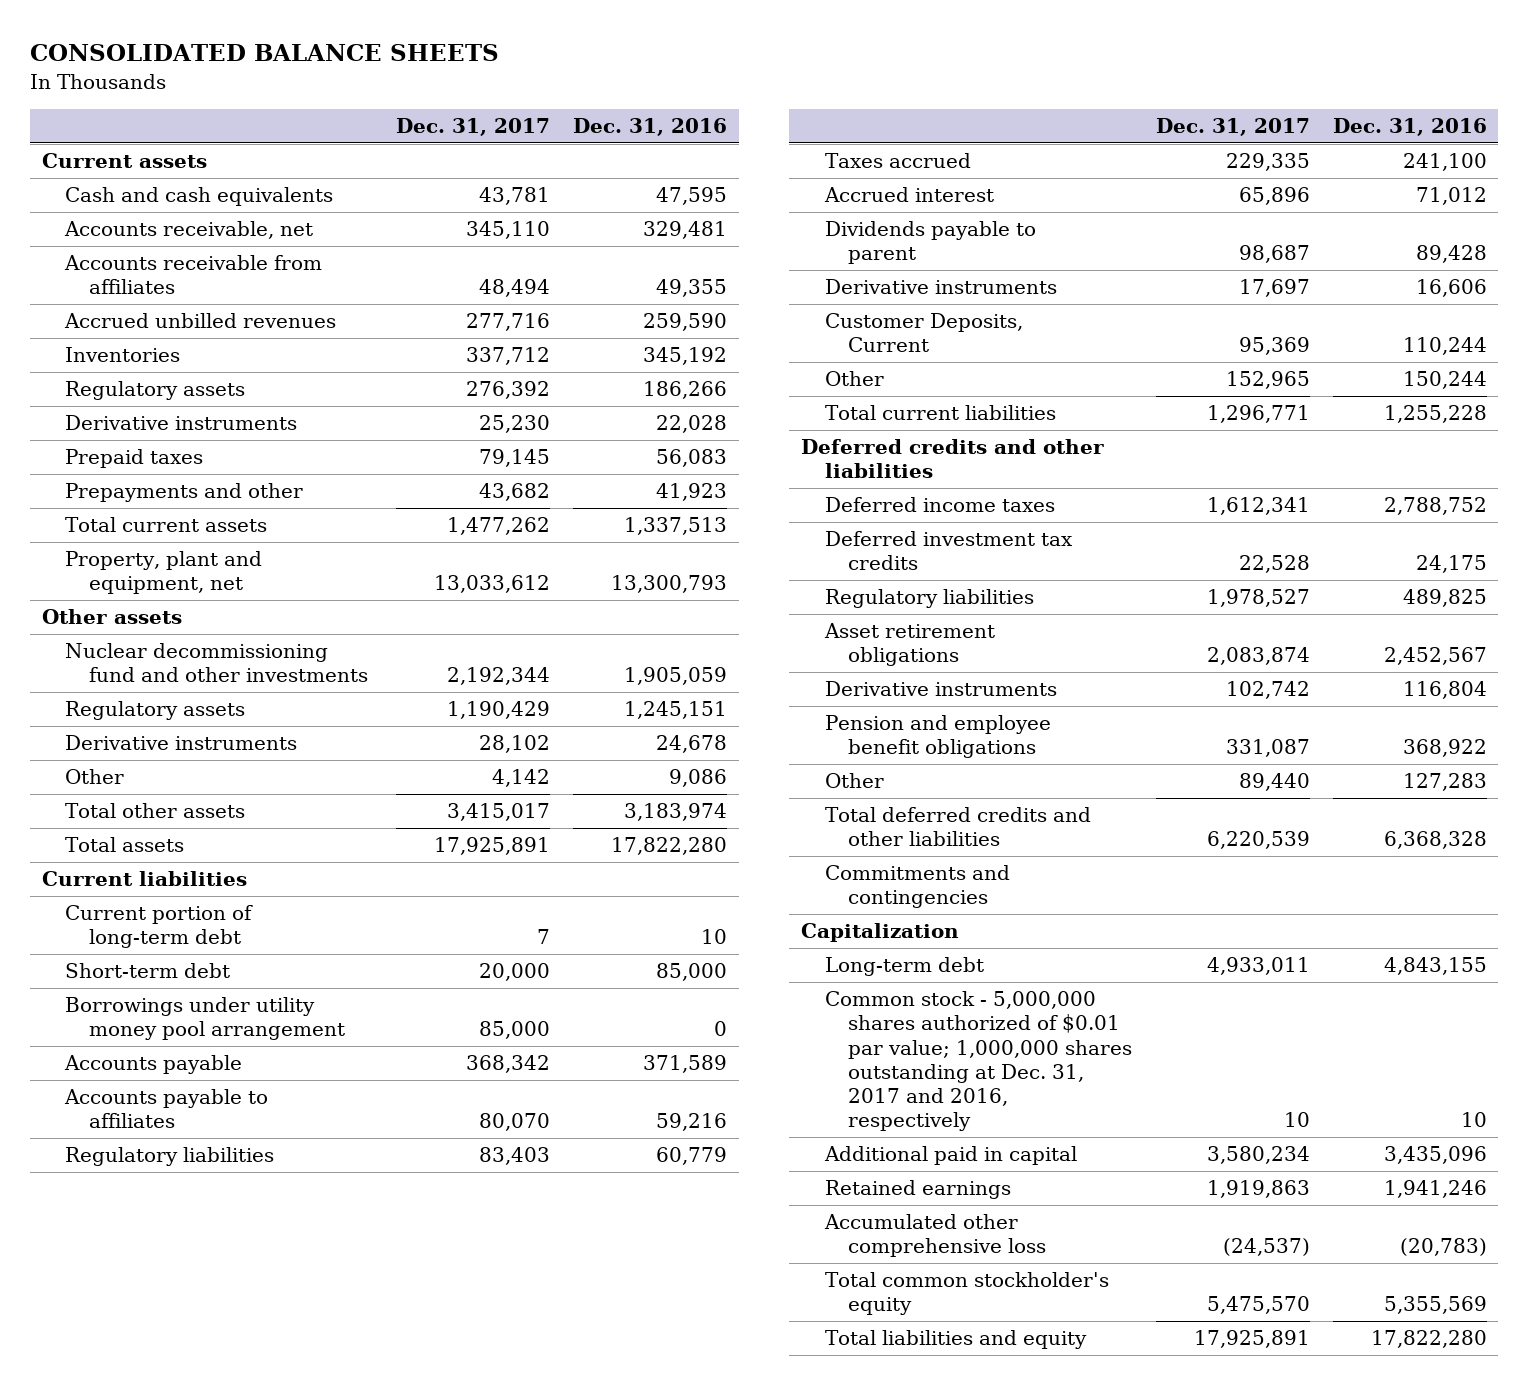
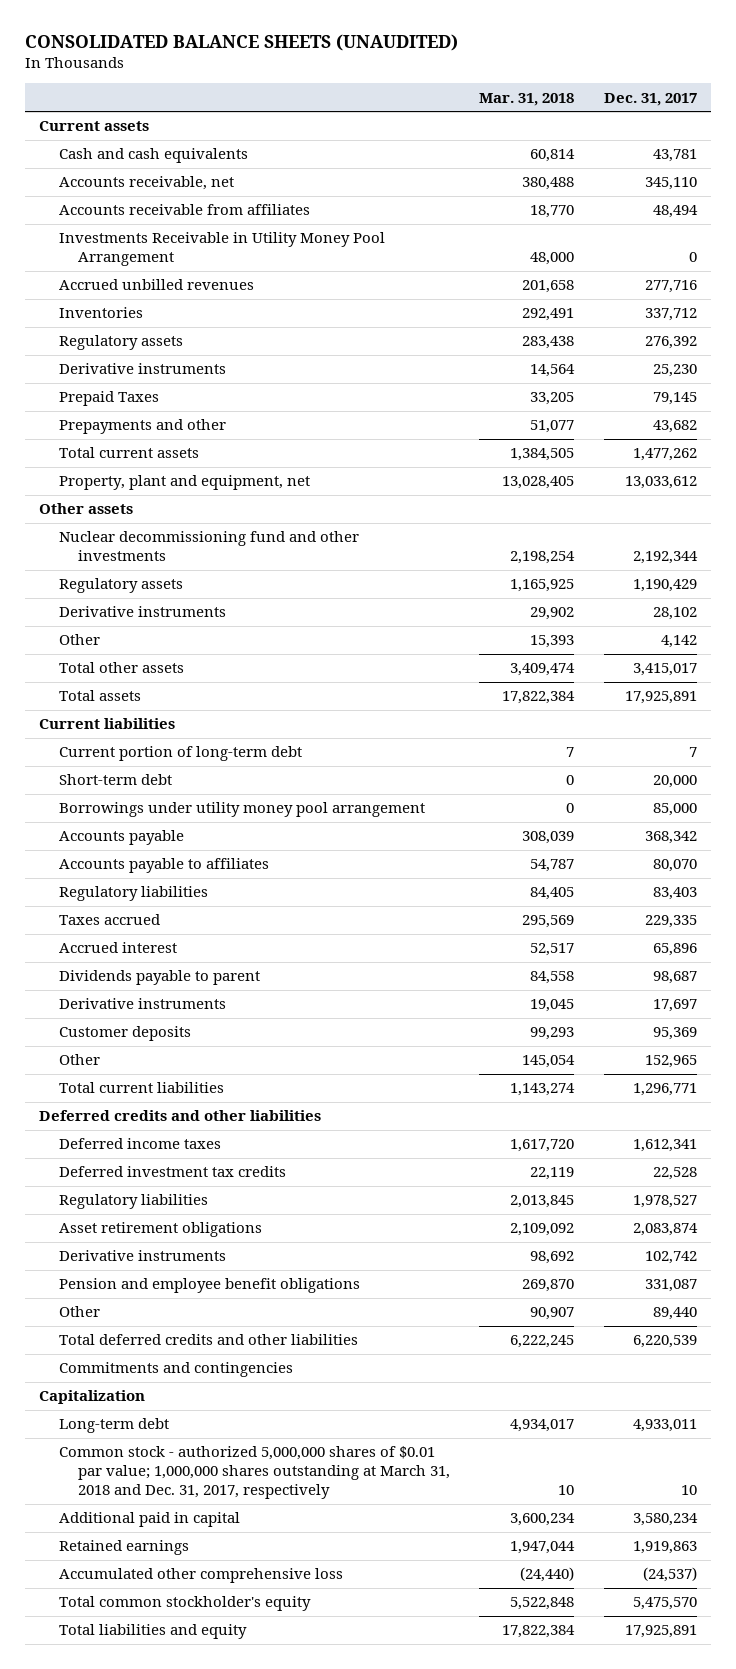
[30,44,500,62] CONSOLIDATED BALANCE SHEETS -> [24,34,458,52] CONSOLIDATED BALANCE SHEETS (UNAUDITED)
[573,118,728,137] Dec. 31, 2016 -> none
none -> [479,92,575,106] Mar. 31, 2018
none -> [58,232,385,267] Investments Receivable in Utility Money Pool Arrangement
[65,449,204,469] Prepaid taxes -> [58,391,159,407] Prepaid Taxes
[824,313,1023,353] Customer Deposits, Current -> [58,1026,191,1042] Customer deposits
[824,991,1133,1132] Common stock - 5,000,000 shares authorized of $0.01 par value; 1,000,000 shares outstanding at Dec. 31, 2017 and 2016, respectively -> [58,1446,450,1500] Common stock - authorized 5,000,000 shares of $0.01 par value; 1,000,000 shares outstanding at March 31, 2018 and Dec. 31, 2017, respectively

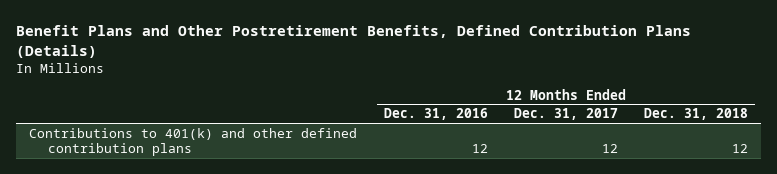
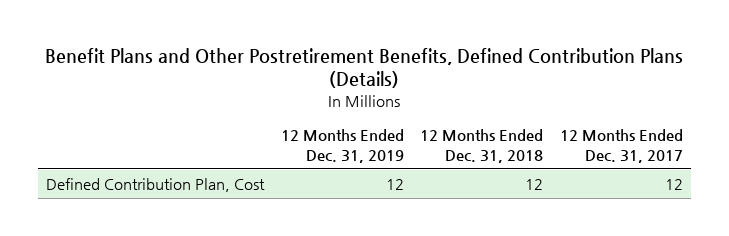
[383,108,488,121] Dec. 31, 2016 -> none
none -> [280,129,404,164] 12 Months Ended Dec. 31, 2019
[29,127,358,156] Contributions to 401(k) and other defined contribution plans -> [46,178,266,193] Defined Contribution Plan, Cost

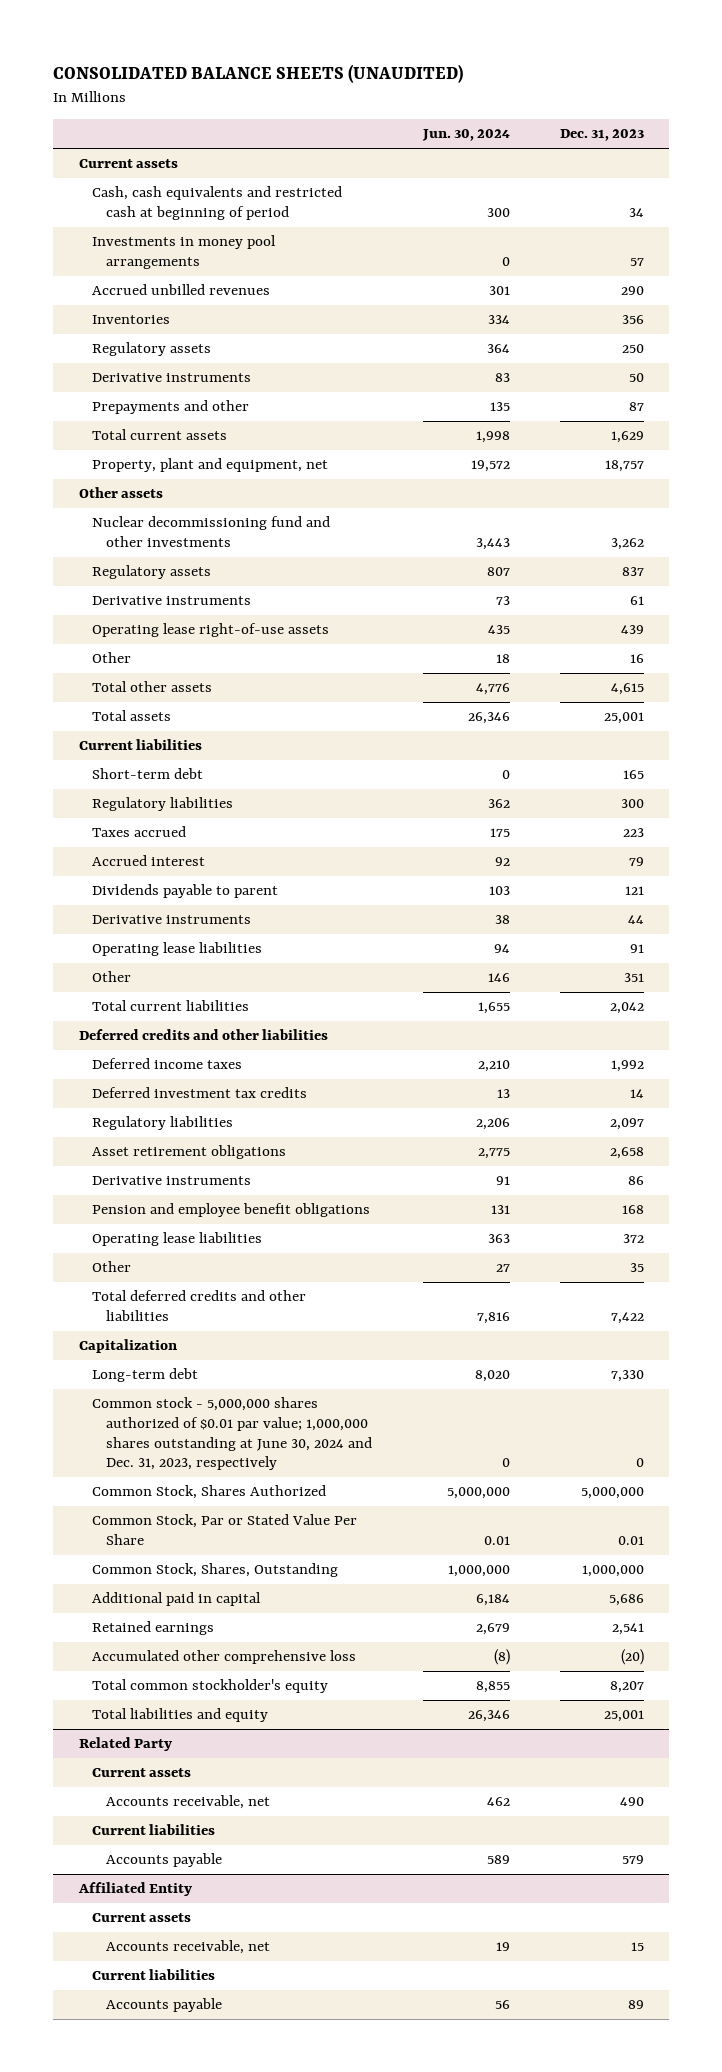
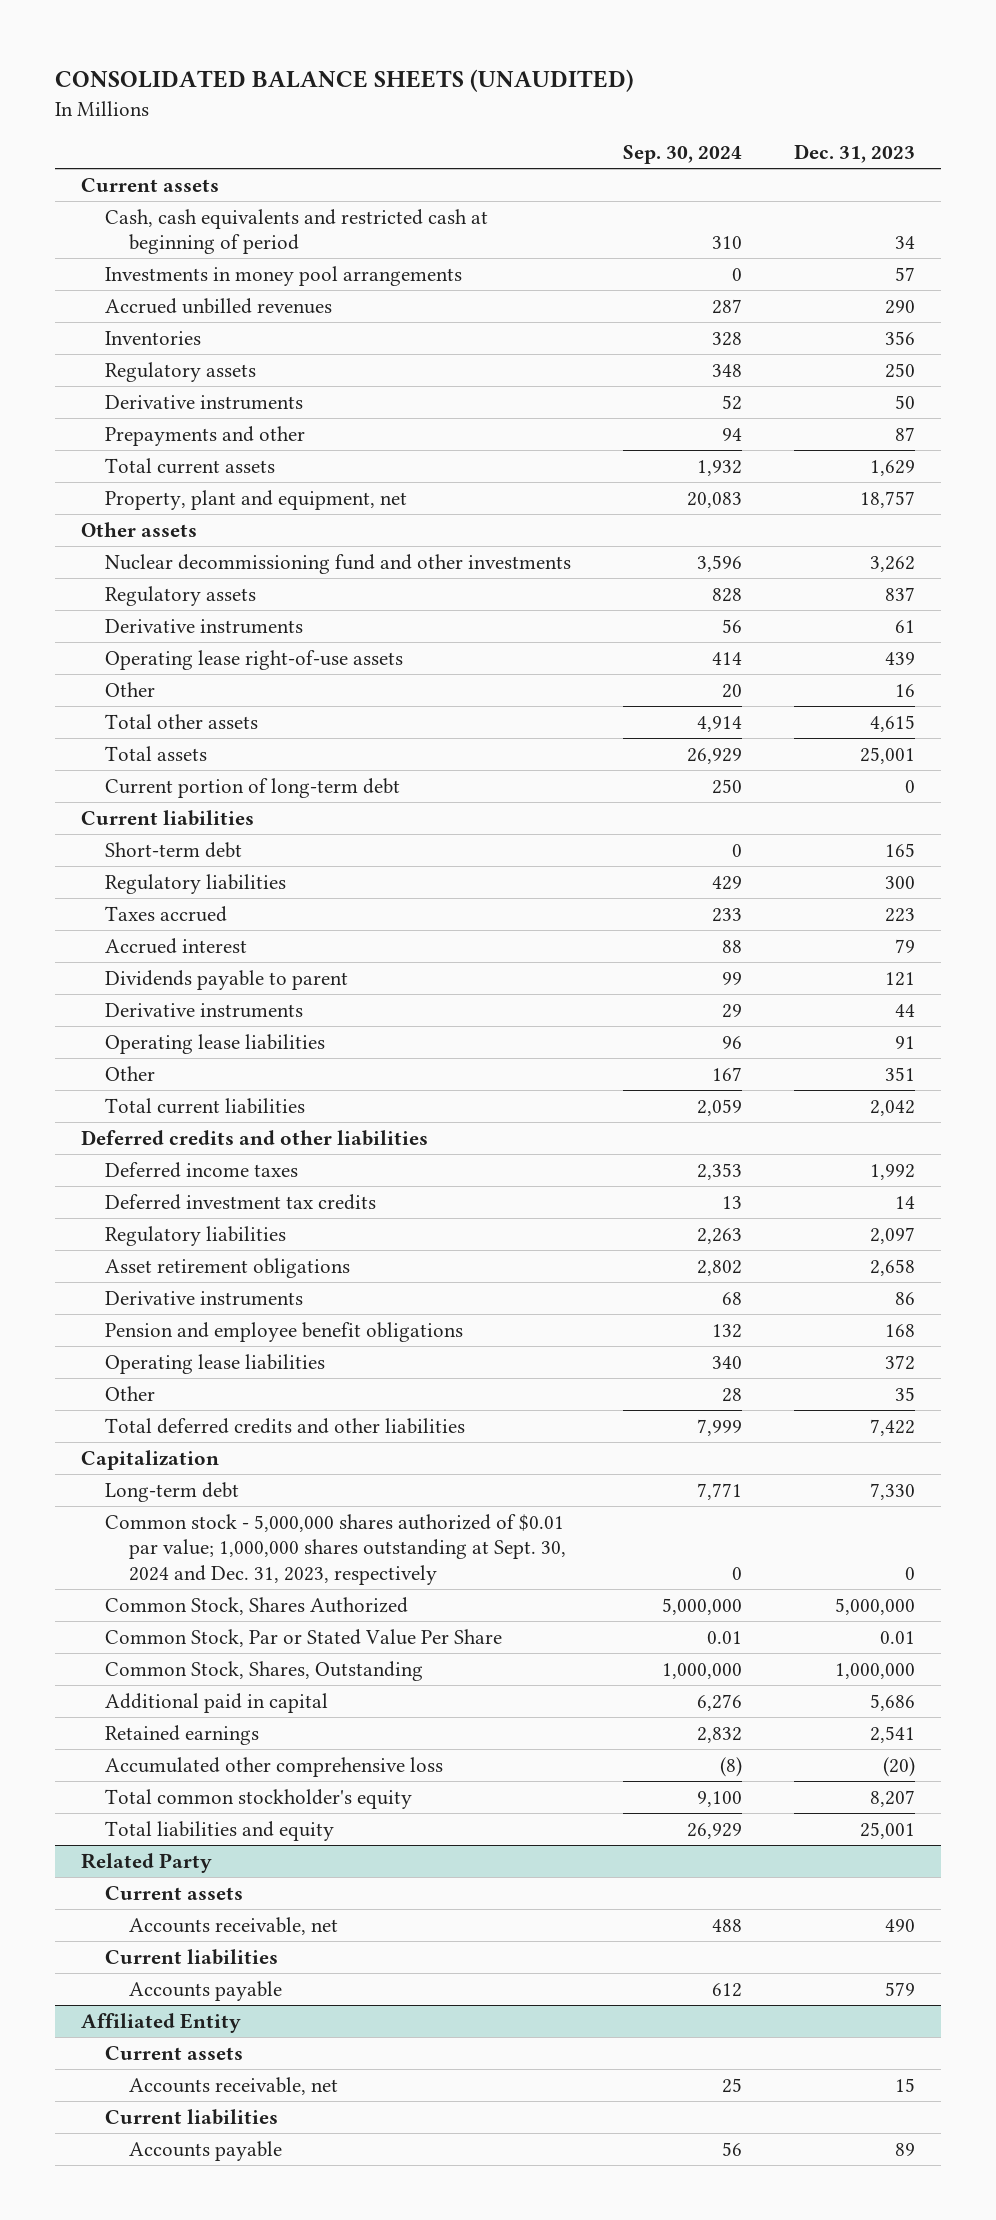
[421,129,510,142] Jun. 30, 2024 -> none
none -> [623,145,743,165] Sep. 30, 2024
none -> [105,777,401,798] Current portion of long-term debt
[92,1397,373,1471] Common stock - 5,000,000 shares authorized of $0.01 par value; 1,000,000 shares outstanding at June 30, 2024 and Dec. 31, 2023, respectively -> [105,1513,567,1585] Common stock - 5,000,000 shares authorized of $0.01 par value; 1,000,000 shares outstanding at Sept. 30, 2024 and Dec. 31, 2023, respectively

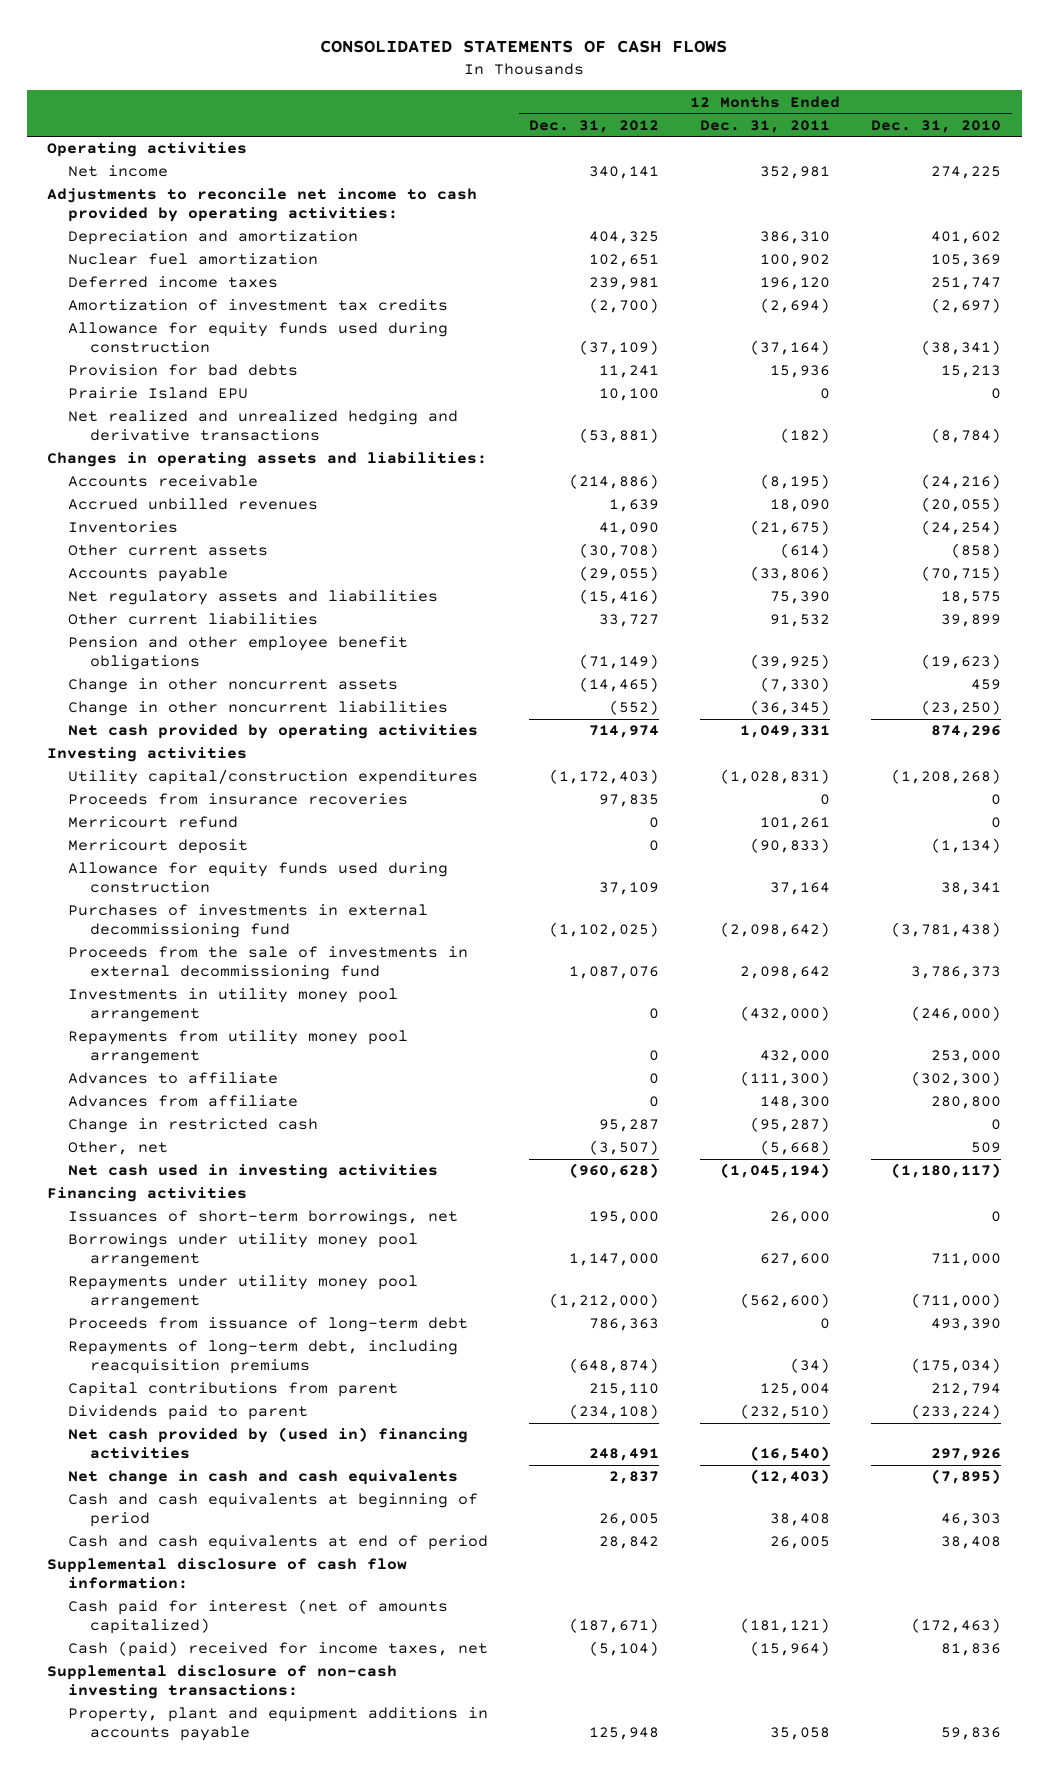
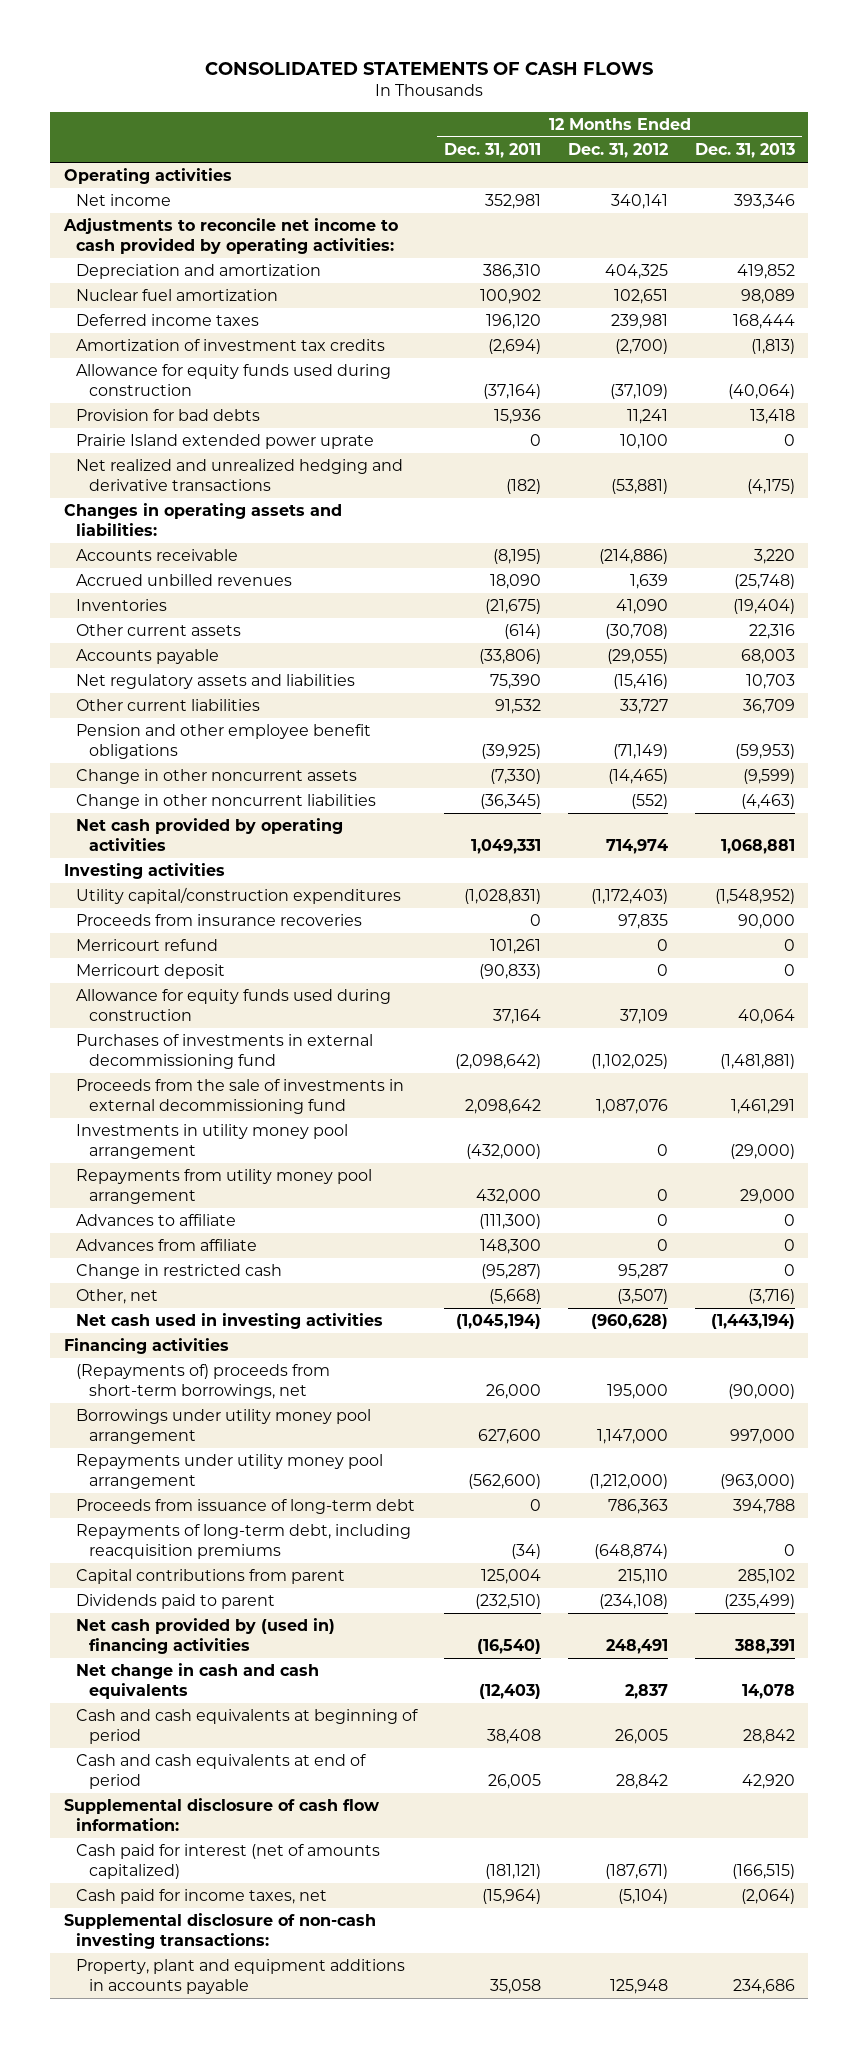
[871,119,1002,133] Dec. 31, 2010 -> none
none -> [694,143,795,159] Dec. 31, 2013
[68,387,249,400] Prairie Island EPU -> [76,434,375,450] Prairie Island extended power uprate
[68,1210,459,1226] Issuances of short-term borrowings, net -> [76,1364,331,1400] (Repayments of) proceeds from short-term borrowings, net
[68,1641,489,1658] Cash (paid) received for income taxes, net -> [76,1889,328,1905] Cash paid for income taxes, net

